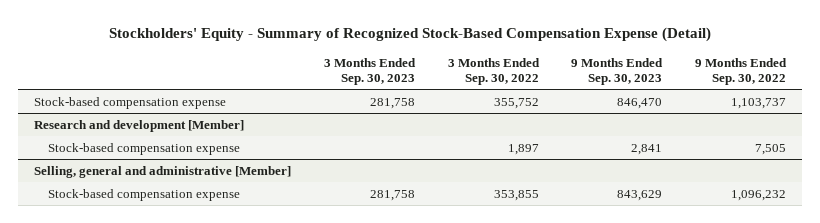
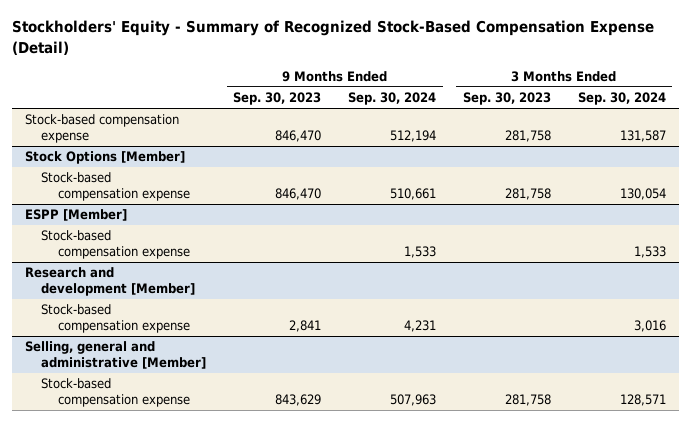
[447,58,540,86] 3 Months Ended Sep. 30, 2022 -> none
[695,58,788,86] 9 Months Ended Sep. 30, 2022 -> none
none -> [348,92,437,106] Sep. 30, 2024
none -> [577,92,666,106] Sep. 30, 2024
none -> [25,151,186,165] Stock Options [Member]
none -> [41,172,190,202] Stock-based compensation expense
none -> [25,209,128,222] ESPP [Member]
none -> [41,230,190,260] Stock-based compensation expense

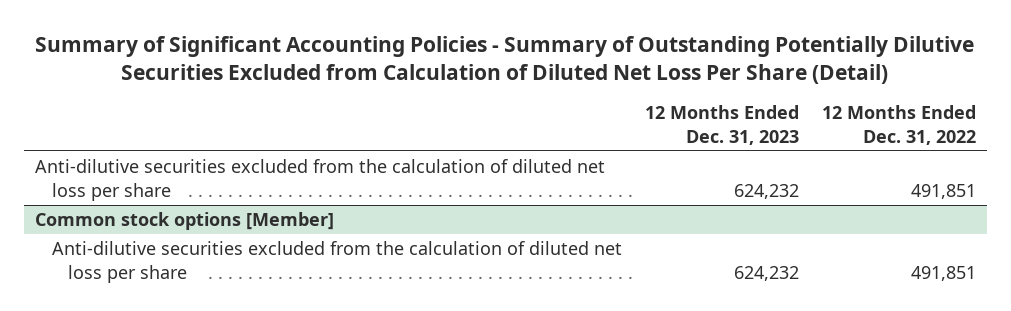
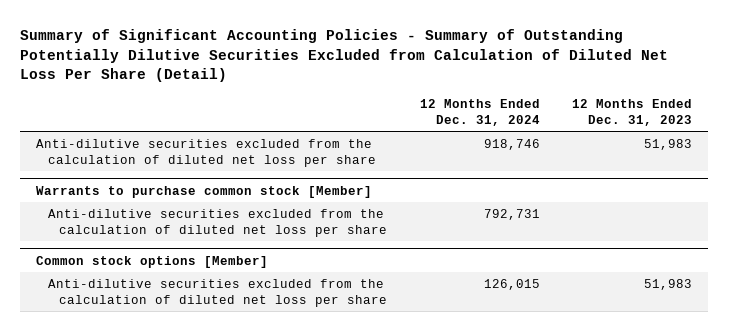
[821,105,976,145] 12 Months Ended Dec. 31, 2022 -> none
none -> [419,98,540,126] 12 Months Ended Dec. 31, 2024
[733,183,799,199] 624,232 -> [644,138,693,150] 51,983
none -> [36,185,373,198] Warrants to purchase common stock [Member]
none -> [47,208,388,237] Anti-dilutive securities excluded from the calculation of diluted net loss per share
[733,265,799,281] 624,232 -> [644,278,693,290] 51,983

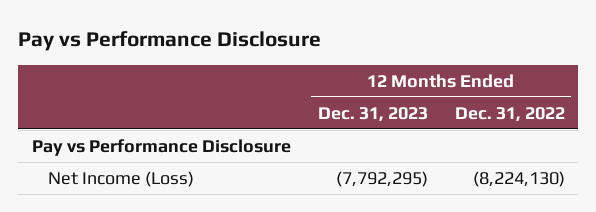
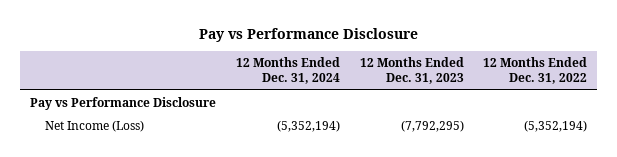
none -> [235,57,340,85] 12 Months Ended Dec. 31, 2024
[472,170,565,187] (8,224,130) -> [524,120,588,133] (5,352,194)

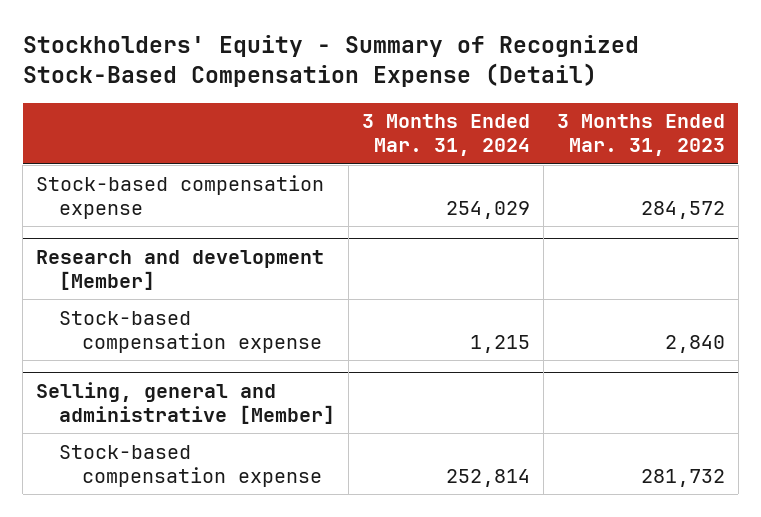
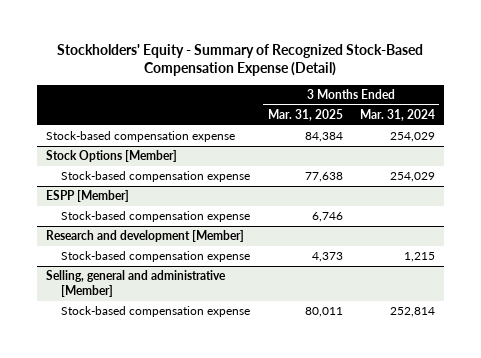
[556,114,725,157] 3 Months Ended Mar. 31, 2023 -> none
none -> [267,108,343,121] Mar. 31, 2025
none -> [45,150,177,163] Stock Options [Member]
none -> [61,171,251,183] Stock-based compensation expense
none -> [45,190,129,203] ESPP [Member]
none -> [61,211,251,223] Stock-based compensation expense

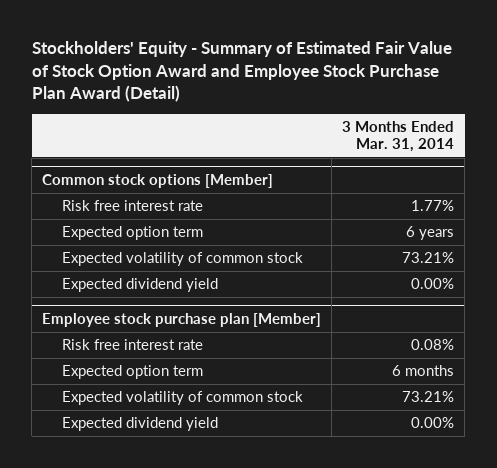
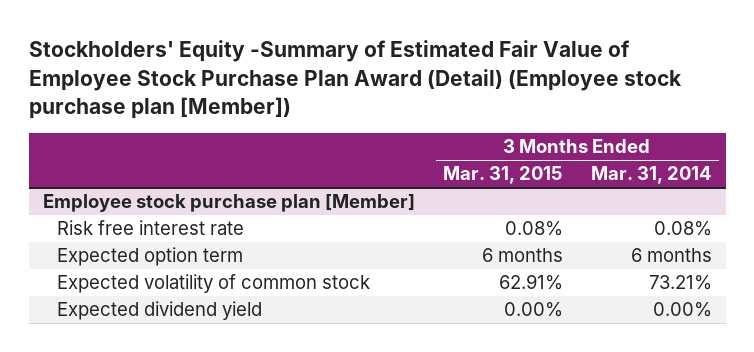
[31,41,452,103] Stockholders' Equity - Summary of Estimated Fair Value of Stock Option Award and Employee Stock Purchase Plan Award (Detail) -> [28,40,682,120] Stockholders' Equity -Summary of Estimated Fair Value of Employee Stock Purchase Plan Award (Detail) (Employee stock purchase plan [Member])
none -> [442,166,563,185] Mar. 31, 2015
[42,173,274,188] Common stock options [Member] -> none
[62,200,204,212] Risk free interest rate -> none
[62,226,204,241] Expected option term -> none
[62,252,304,267] Expected volatility of common stock -> none
[62,278,219,293] Expected dividend yield -> none

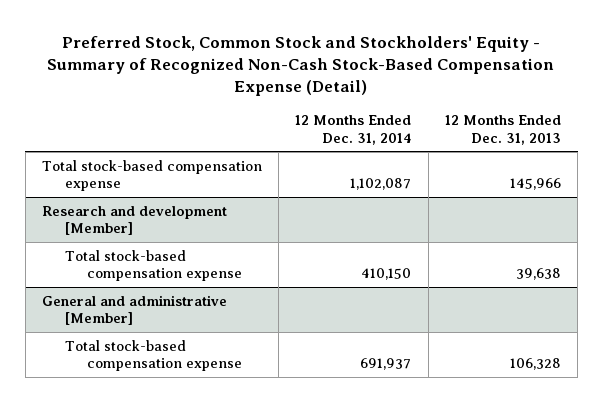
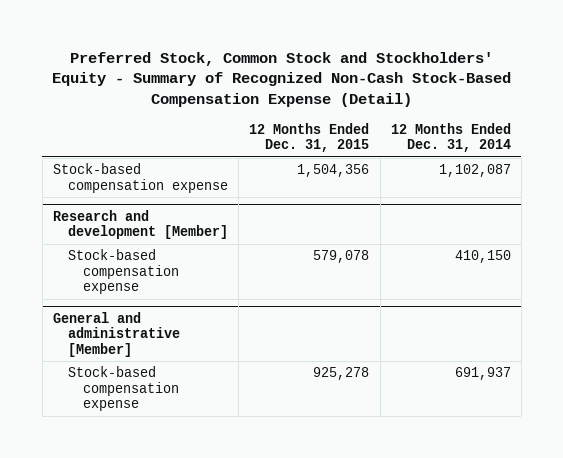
[444,115,561,145] 12 Months Ended Dec. 31, 2013 -> none
none -> [249,122,370,153] 12 Months Ended Dec. 31, 2015
[42,159,263,192] Total stock-based compensation expense -> [52,163,229,193] Stock-based compensation expense
[64,249,243,282] Total stock-based compensation expense -> [68,249,180,295] Stock-based compensation expense
[64,339,243,372] Total stock-based compensation expense -> [68,366,180,412] Stock-based compensation expense

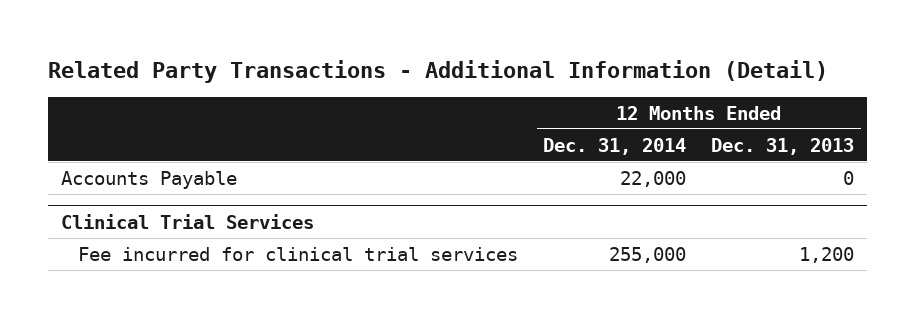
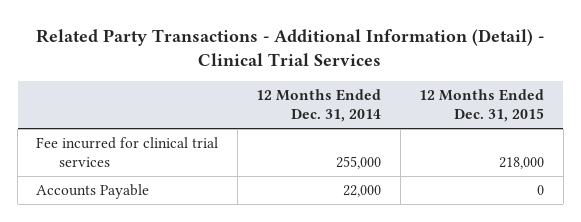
[48,59,829,83] Related Party Transactions - Additional Information (Detail) -> [36,28,545,66] Related Party Transactions - Additional Information (Detail) - Clinical Trial Services
[711,137,855,155] Dec. 31, 2013 -> none
none -> [419,89,545,123] 12 Months Ended Dec. 31, 2015
[60,213,314,229] Clinical Trial Services -> none
[60,170,237,189] Accounts Payable -> [36,184,150,200] Accounts Payable

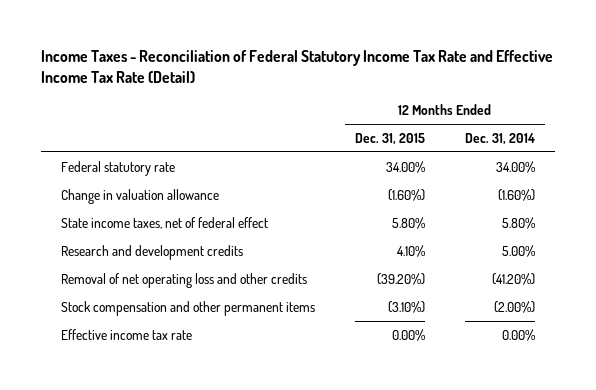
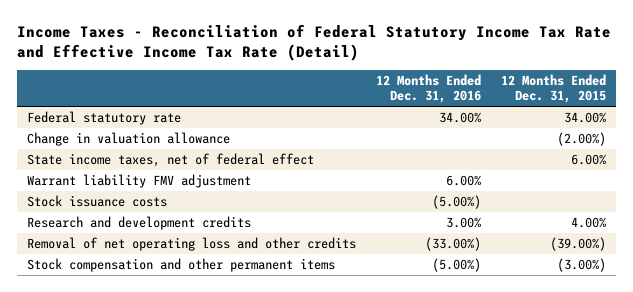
[464,132,535,145] Dec. 31, 2014 -> none
none -> [376,73,482,104] 12 Months Ended Dec. 31, 2016
[61,328,193,340] Effective income tax rate -> none
[387,188,425,201] (1.60%) -> [557,131,607,146] (2.00%)
[391,216,425,229] 5.80% -> [571,153,607,165] 6.00%
none -> [27,173,252,188] Warrant liability FMV adjustment
none -> [27,194,168,207] Stock issuance costs
[396,244,425,257] 4.10% -> [571,216,607,228] 4.00%
[376,272,425,285] (39.20%) -> [550,236,607,251] (39.00%)
[387,300,425,313] (3.10%) -> [557,257,607,272] (3.00%)

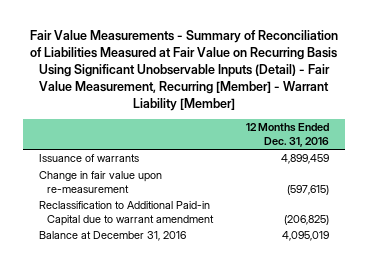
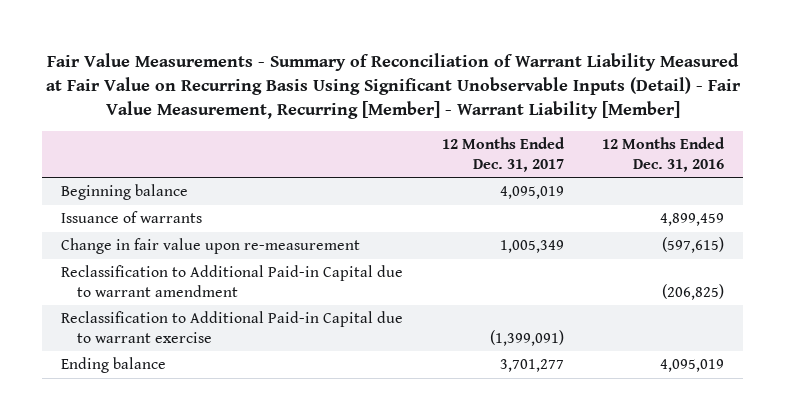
[29,29,338,112] Fair Value Measurements - Summary of Reconciliation of Liabilities Measured at Fair Value on Recurring Basis Using Significant Unobservable Inputs (Detail) - Fair Value Measurement, Recurring [Member] - Warrant Liability [Member] -> [45,52,741,120] Fair Value Measurements - Summary of Reconciliation of Warrant Liability Measured at Fair Value on Recurring Basis Using Significant Unobservable Inputs (Detail) - Fair Value Measurement, Recurring [Member] - Warrant Liability [Member]
none -> [441,137,565,172] 12 Months Ended Dec. 31, 2017
none -> [61,184,189,201] Beginning balance
none -> [61,311,404,343] Reclassification to Additional Paid-in Capital due to warrant exercise
[38,231,186,242] Balance at December 31, 2016 -> [61,357,167,374] Ending balance

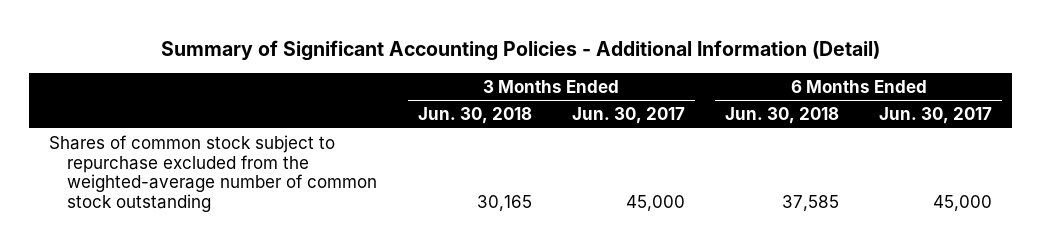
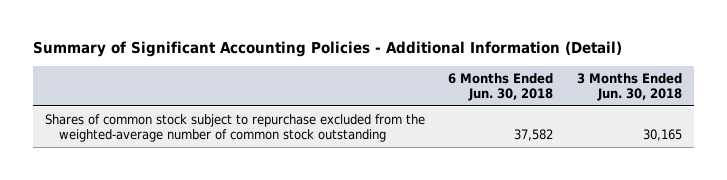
[571,107,685,125] Jun. 30, 2017 -> none
[879,107,993,125] Jun. 30, 2017 -> none
[781,195,839,212] 37,585 -> [514,129,554,142] 37,582

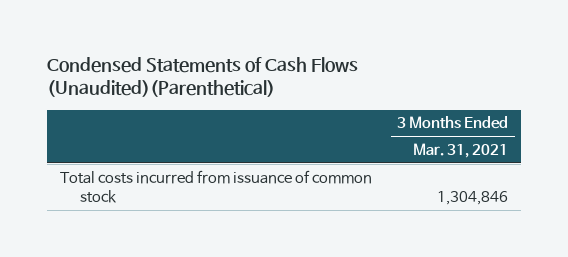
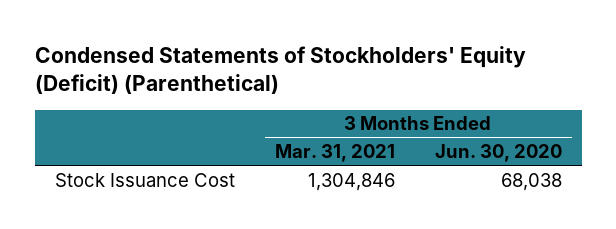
[47,56,359,98] Condensed Statements of Cash Flows (Unaudited)(Parenthetical) -> [34,46,526,95] Condensed Statements of Stockholders' Equity (Deficit) (Parenthetical)
none -> [434,144,562,163] Jun. 30, 2020
[59,169,372,204] Total costs incurred from issuance of common stock -> [54,172,235,187] Stock Issuance Cost

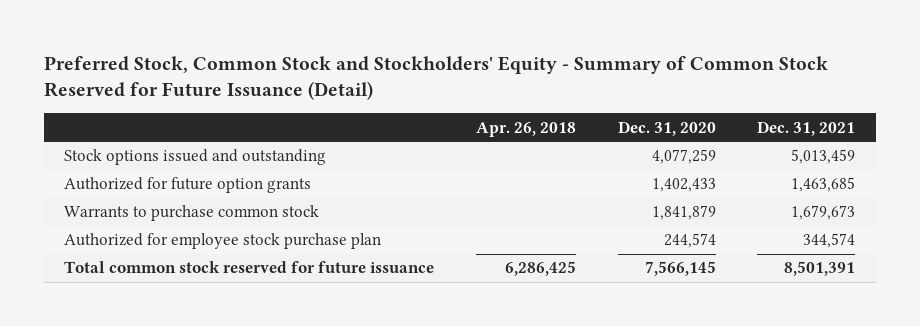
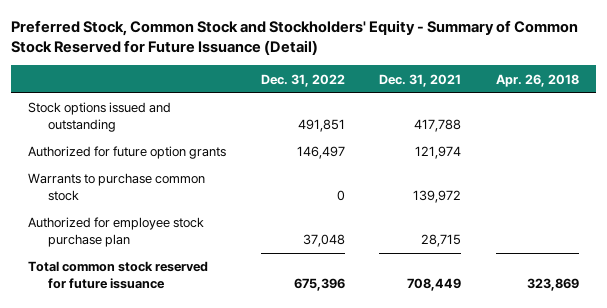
[617,120,716,136] Dec. 31, 2020 -> none
none -> [260,73,345,87] Dec. 31, 2022
[791,149,856,165] 5,013,459 -> [414,119,462,133] 417,788
[791,177,856,193] 1,463,685 -> [415,146,462,160] 121,974
[791,205,856,221] 1,679,673 -> [413,190,462,204] 139,972
[803,233,856,249] 344,574 -> [421,234,462,248] 28,715
[505,261,577,277] 6,286,425 -> [526,278,579,292] 323,869
[784,261,856,277] 8,501,391 -> [407,278,462,292] 708,449

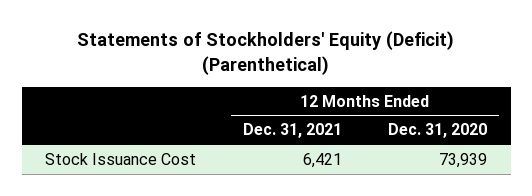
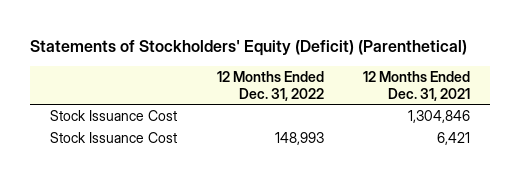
[388,123,488,139] Dec. 31, 2020 -> none
none -> [216,71,324,101] 12 Months Ended Dec. 31, 2022
none -> [49,110,177,122] Stock Issuance Cost

